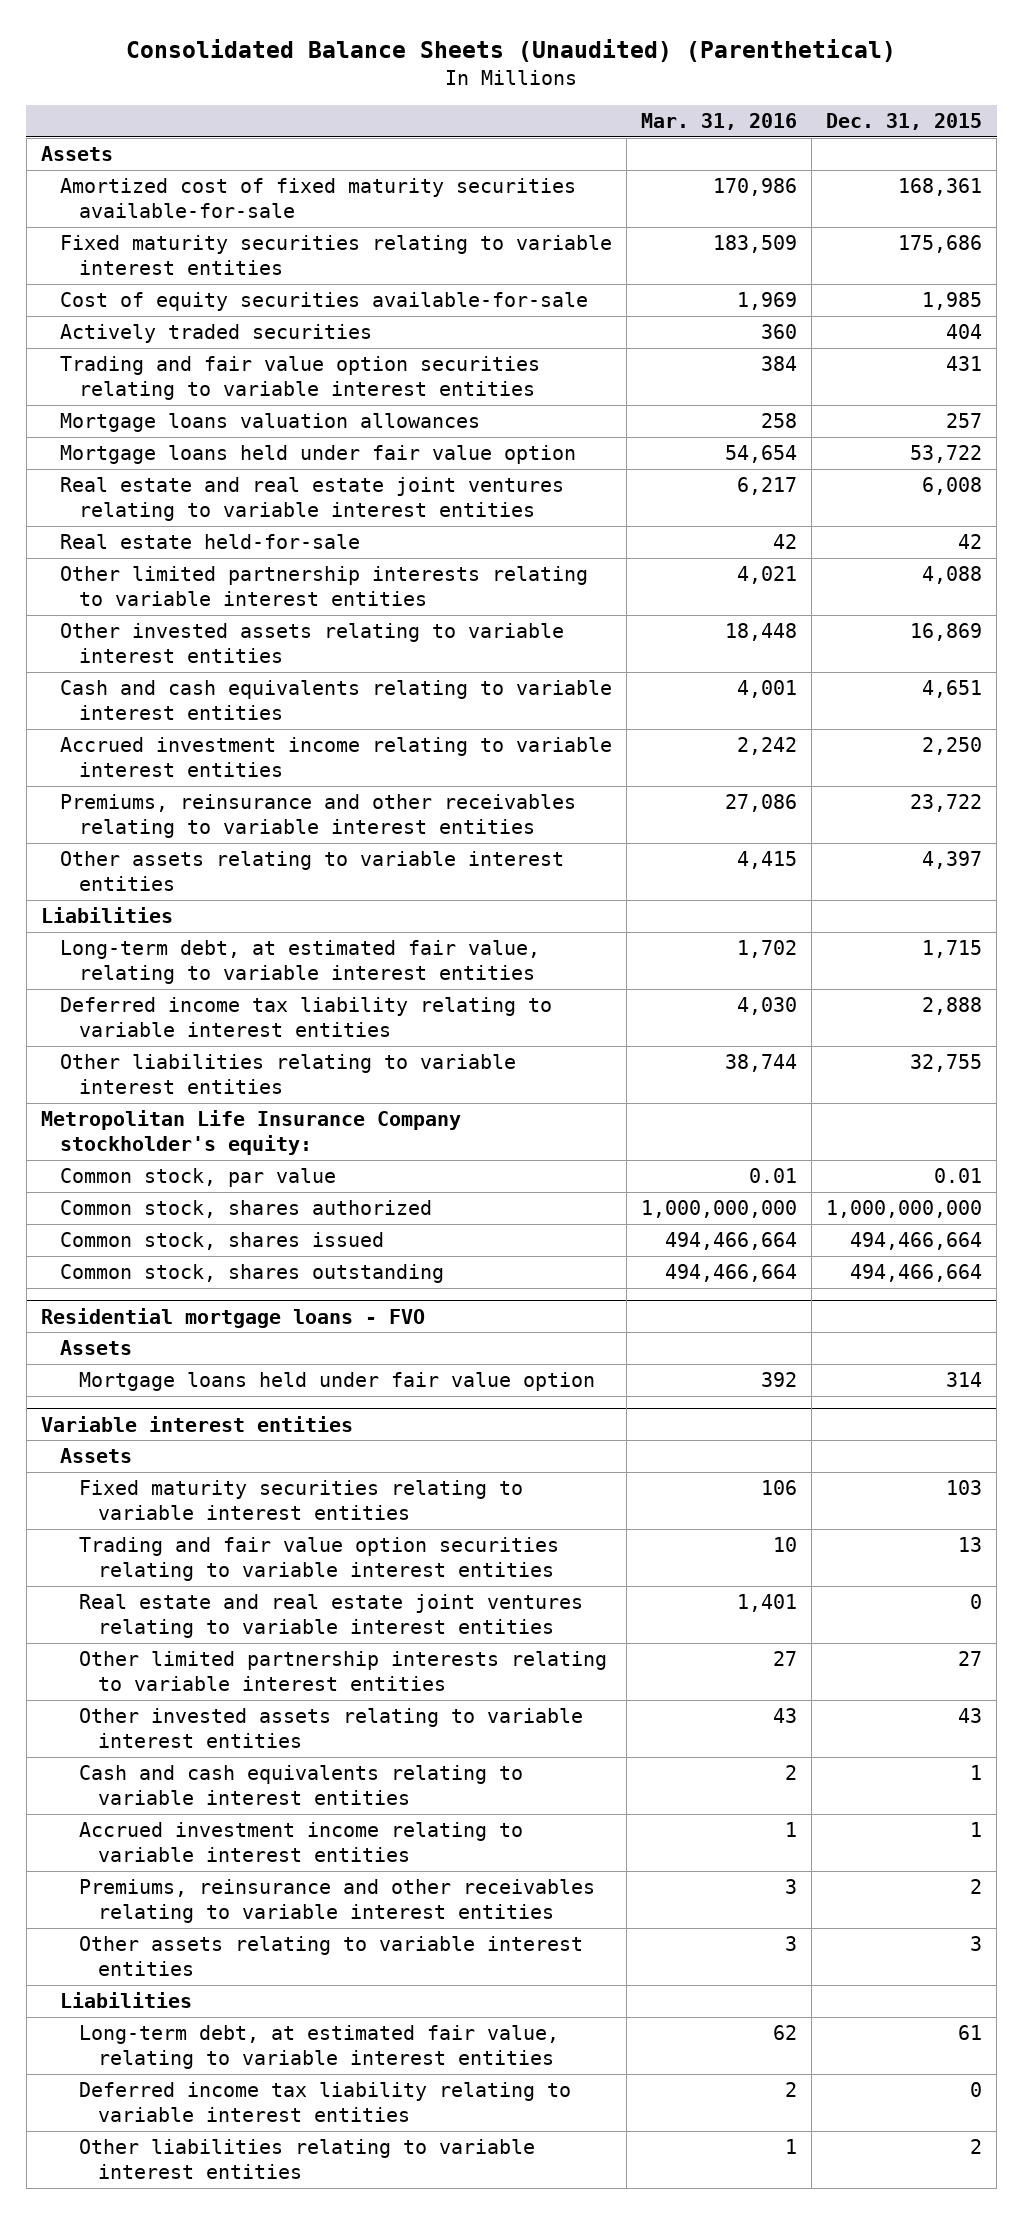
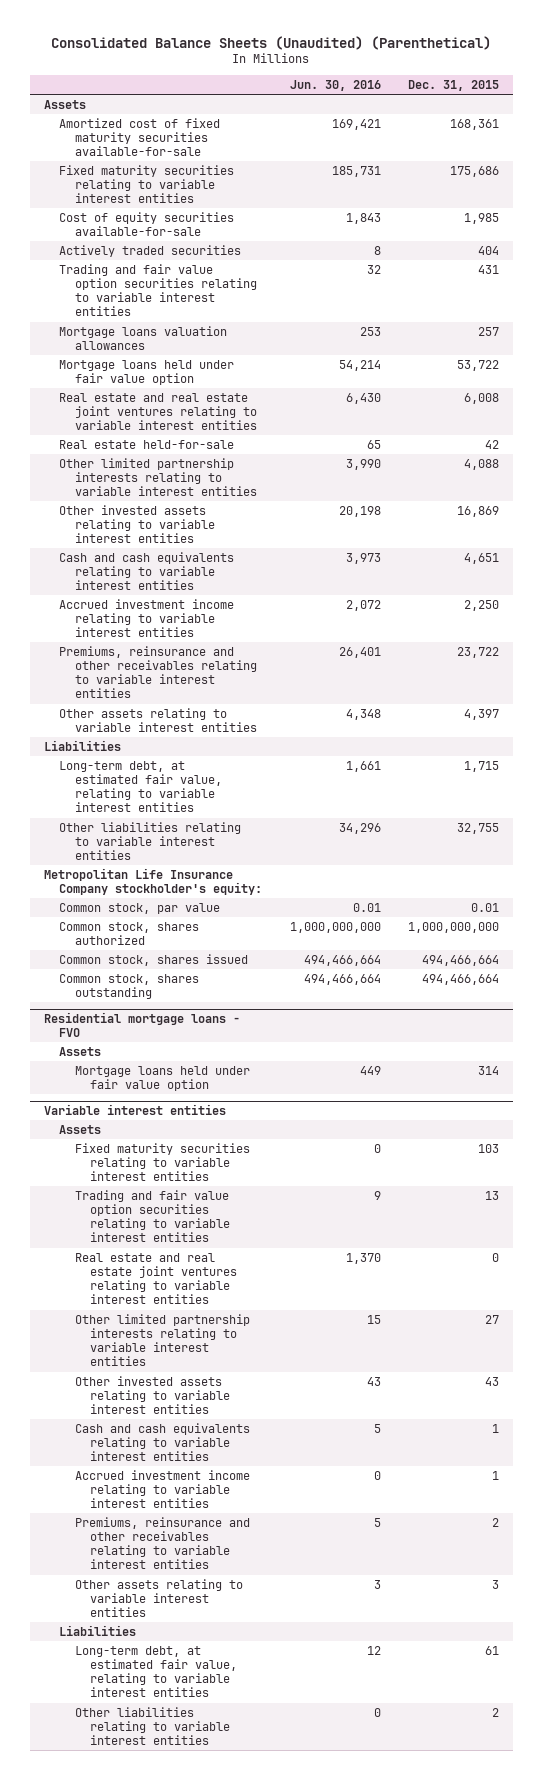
[640,113,797,131] Mar. 31, 2016 -> none
none -> [289,79,381,91] Jun. 30, 2016
[59,997,552,1038] Deferred income tax liability relating to variable interest entities -> none
[78,2082,571,2123] Deferred income tax liability relating to variable interest entities -> none

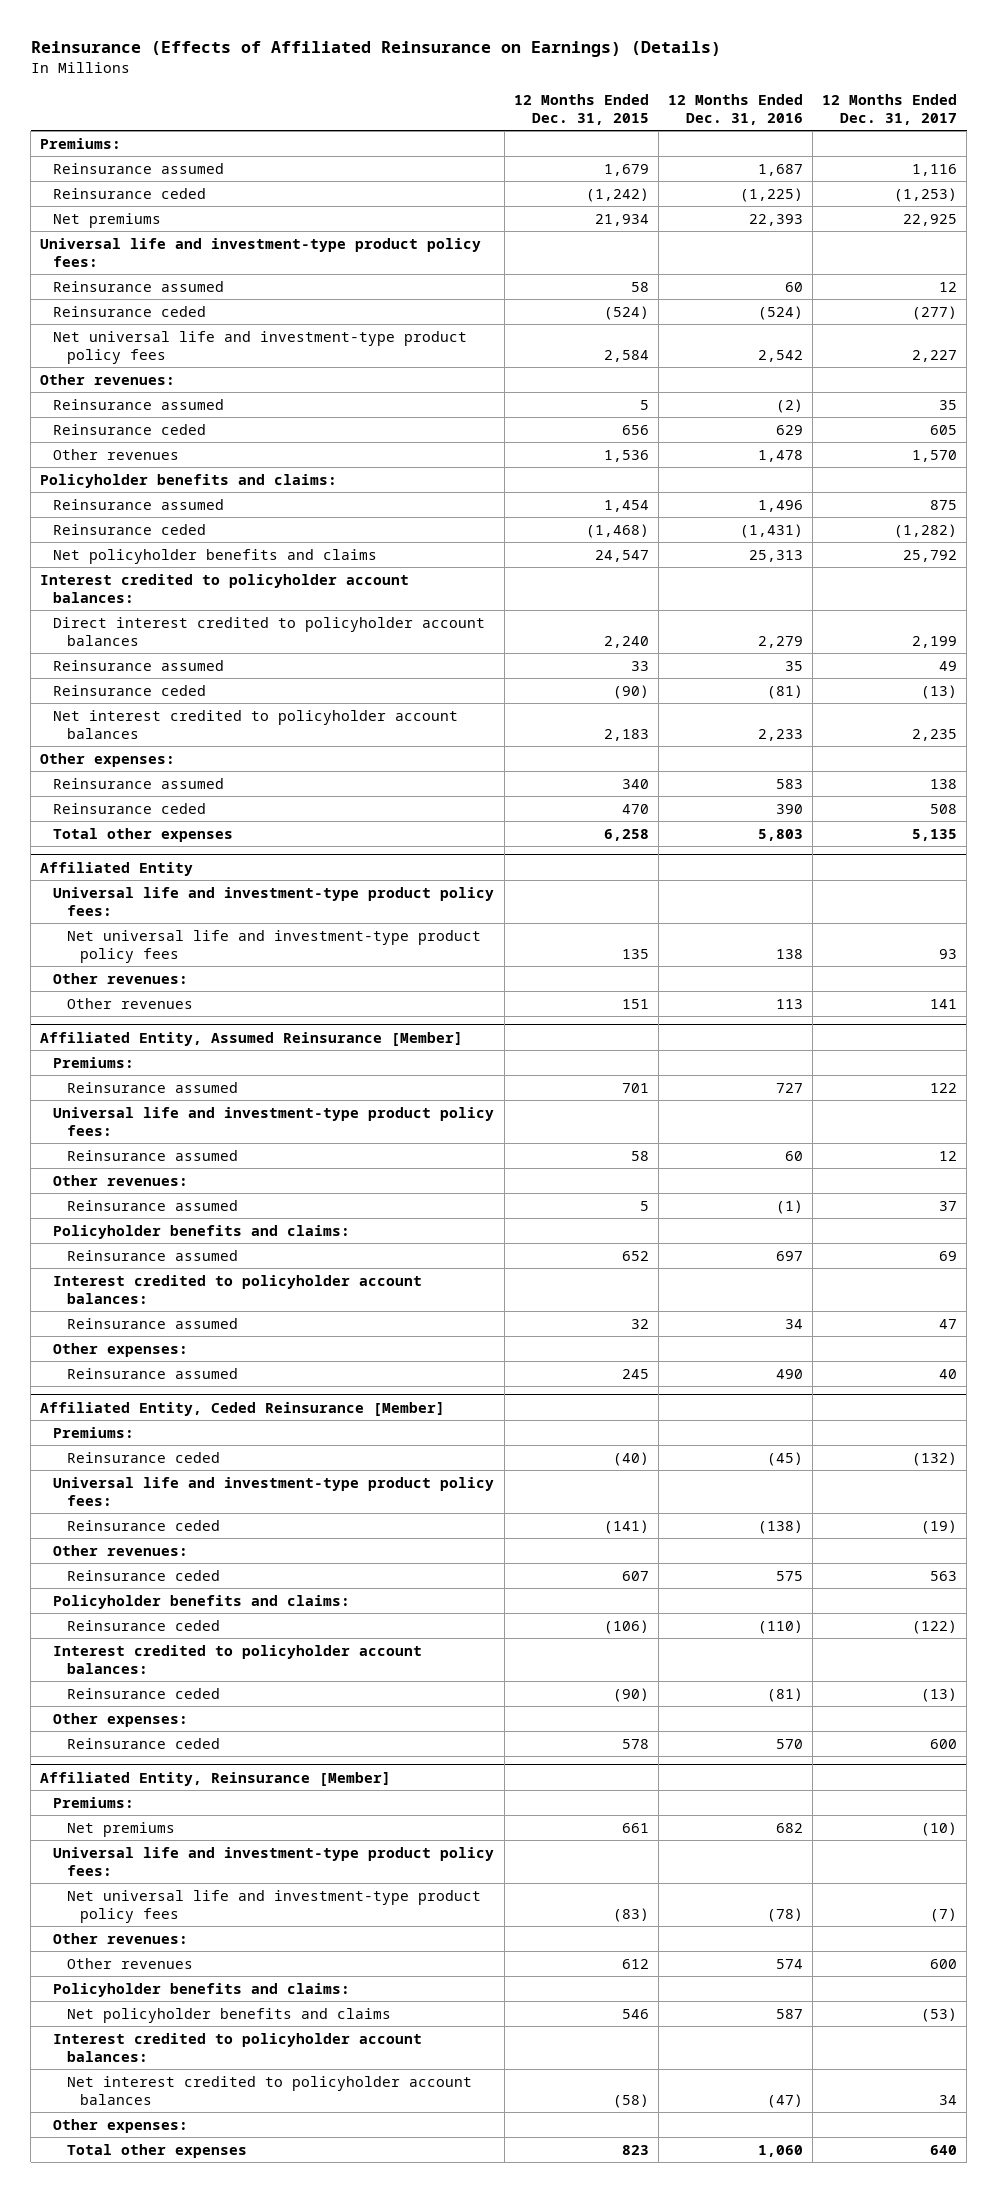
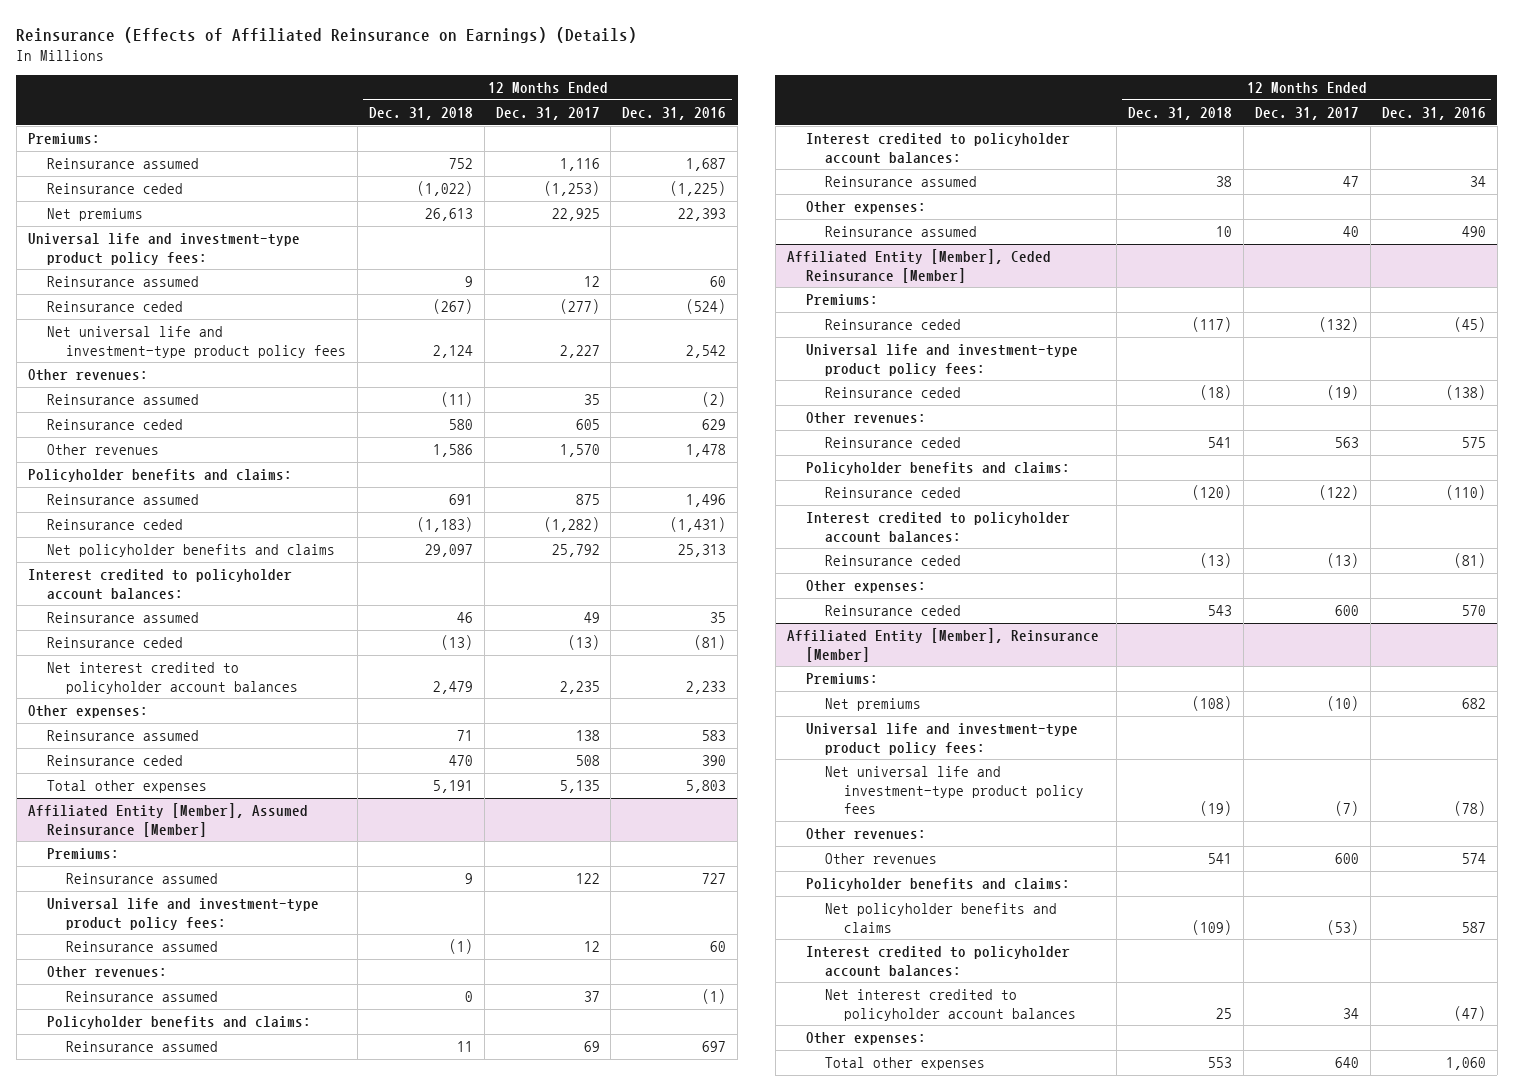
[513,94,649,125] 12 Months Ended Dec. 31, 2015 -> none
none -> [368,106,473,120] Dec. 31, 2018
[53,616,486,646] Direct interest credited to policyholder account balances -> none
[40,861,194,876] Affiliated Entity -> none
[53,886,495,916] Universal life and investment-type product policy fees: -> none
[66,929,481,963] Net universal life and investment-type product policy fees -> none
[53,972,189,984] Other revenues: -> none
[66,997,193,1009] Other revenues -> none
[40,1031,464,1046] Affiliated Entity, Assumed Reinsurance [Member] -> [27,803,308,837] Affiliated Entity [Member], Assumed Reinsurance [Member]
[40,1401,446,1416] Affiliated Entity, Ceded Reinsurance [Member] -> [786,249,1051,283] Affiliated Entity [Member], Ceded Reinsurance [Member]
[40,1771,392,1786] Affiliated Entity, Reinsurance [Member] -> [786,628,1099,662] Affiliated Entity [Member], Reinsurance [Member]

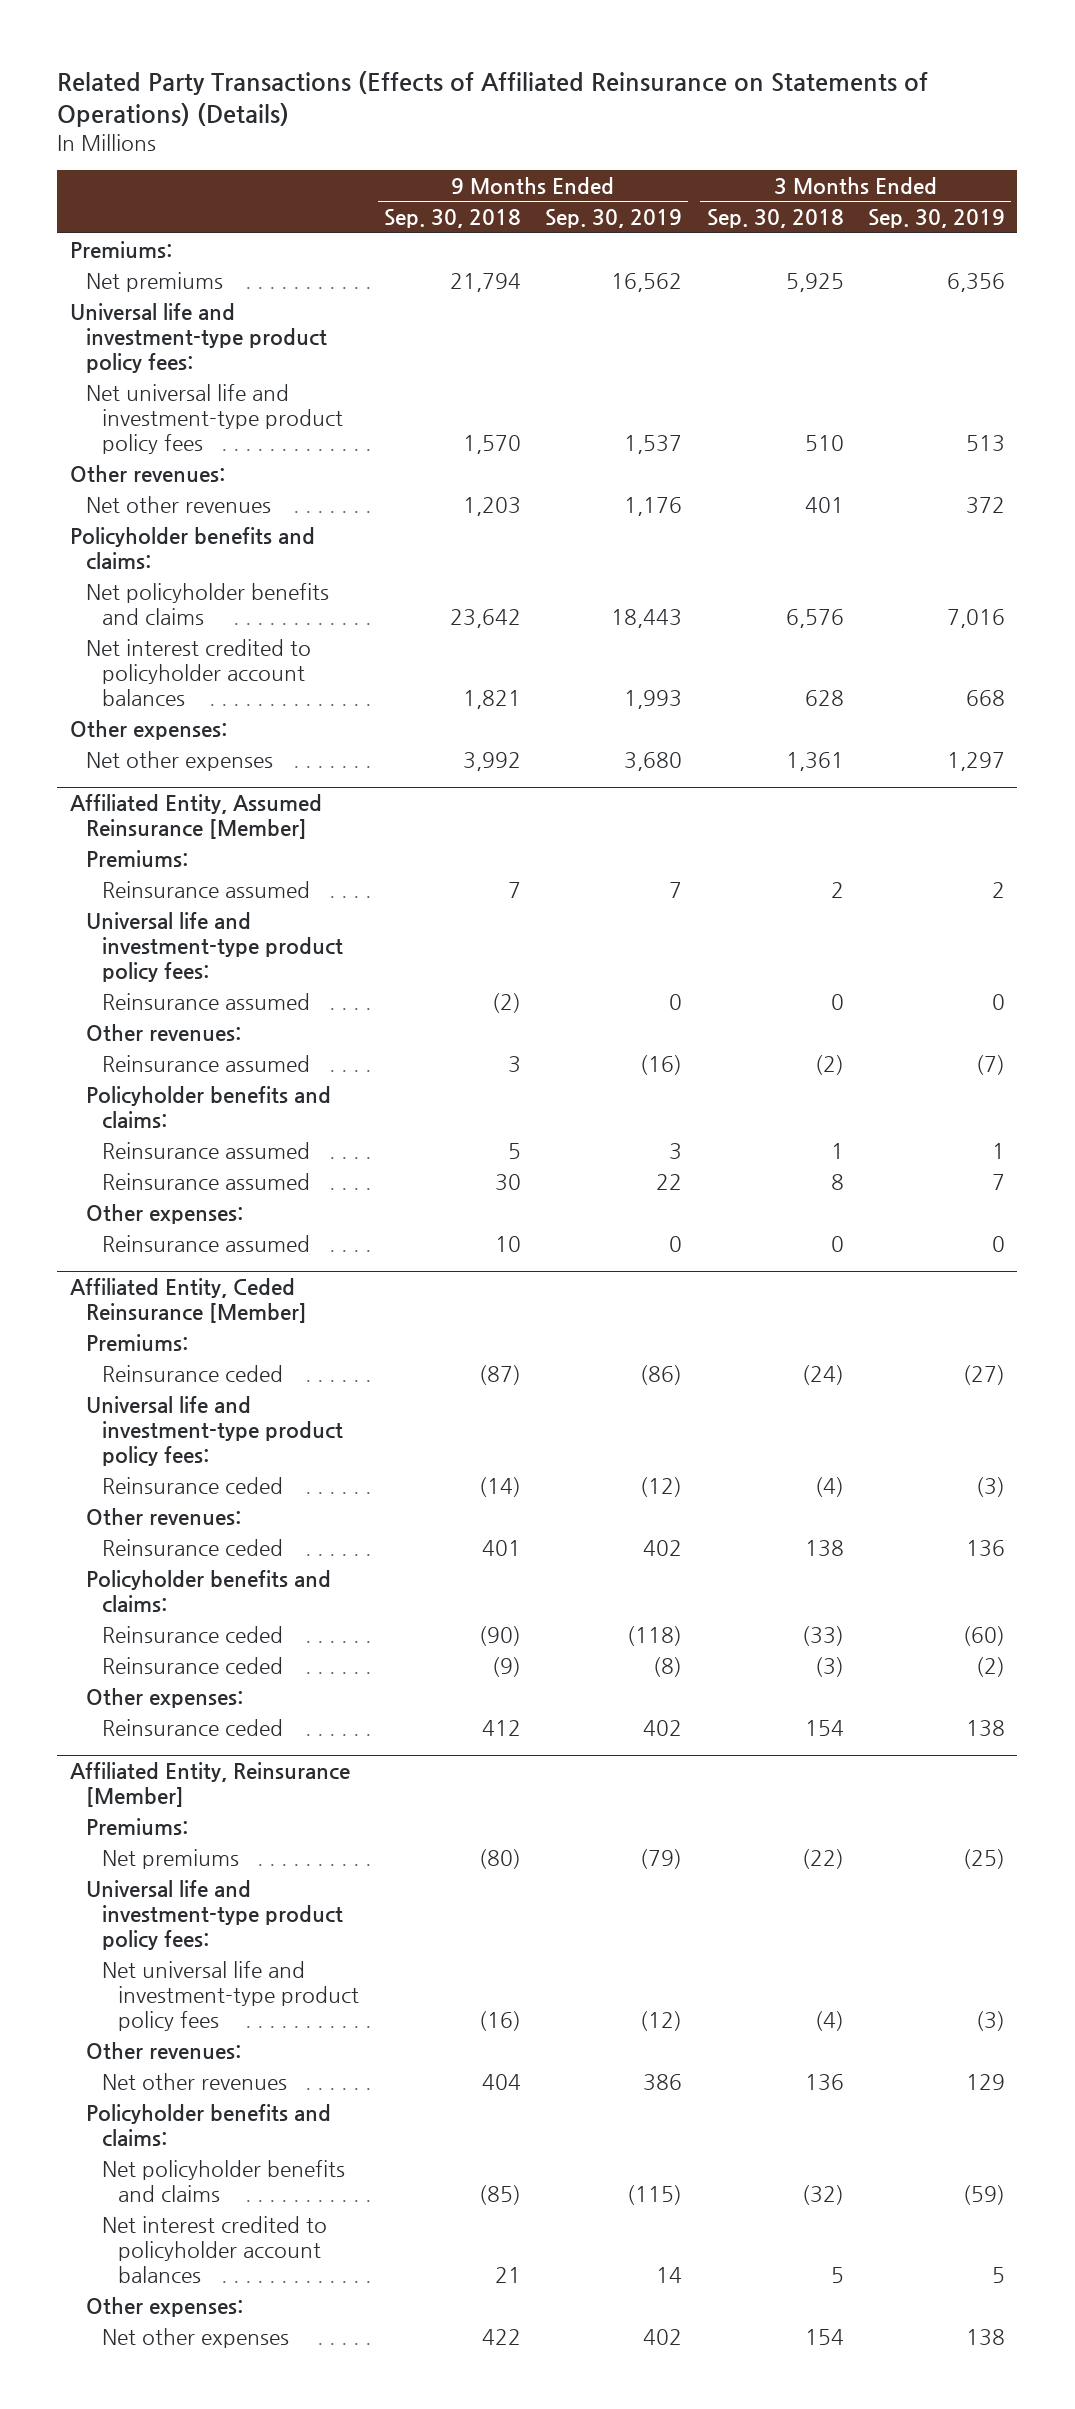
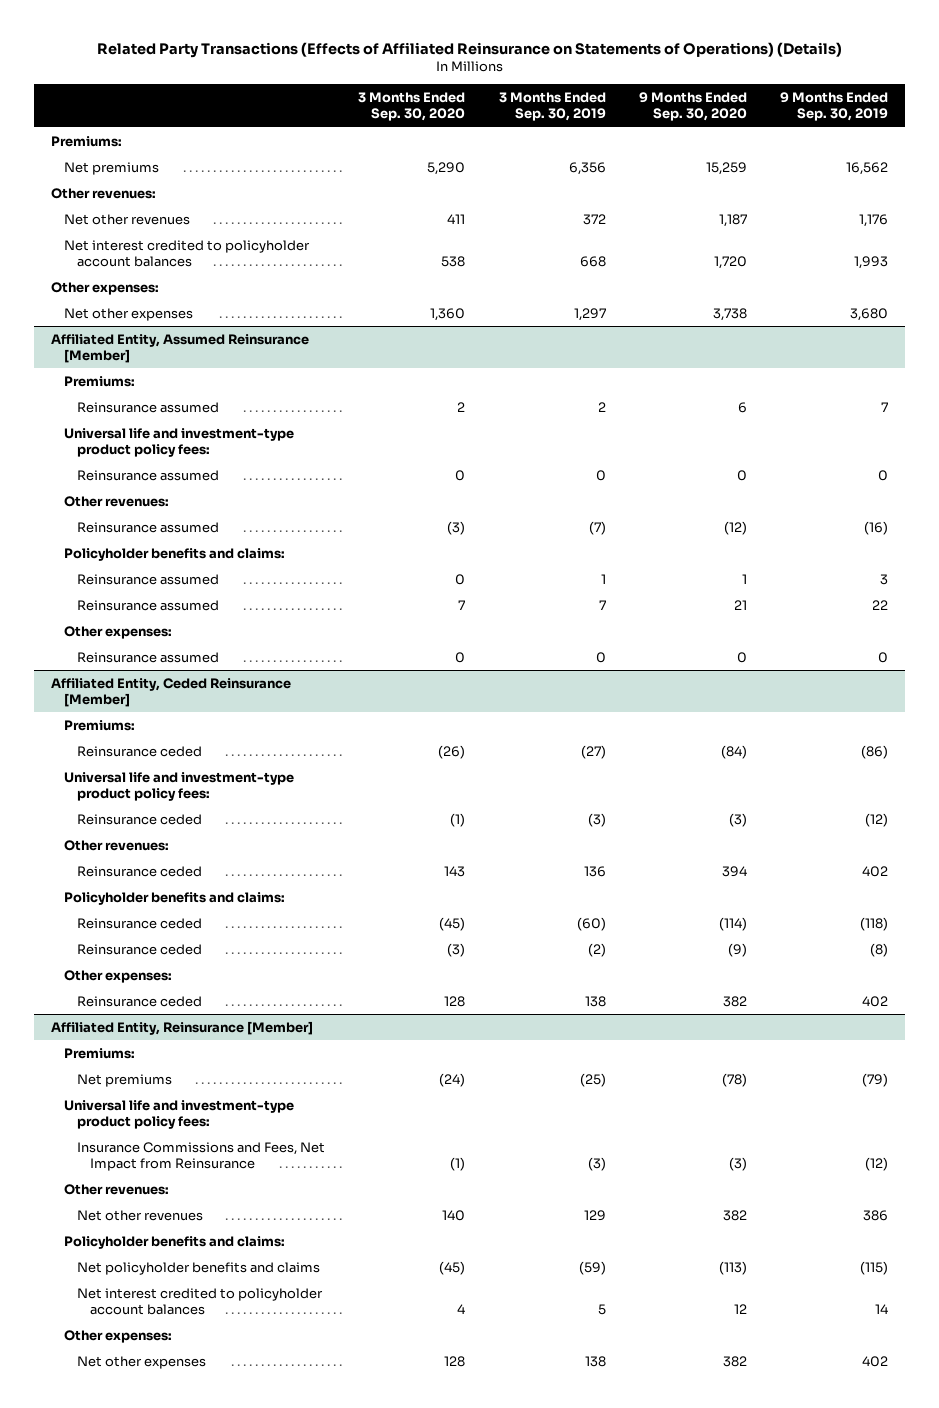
[383,209,521,229] Sep. 30, 2018 -> none
[706,209,844,229] Sep. 30, 2018 -> none
none -> [358,91,466,122] 3 Months Ended Sep. 30, 2020
none -> [639,91,748,122] 9 Months Ended Sep. 30, 2020
[69,302,327,373] Universal life and investment-type product policy fees: -> none
[85,383,344,454] Net universal life and investment-type product policy fees -> none
[69,526,315,570] Policyholder benefits and claims: -> none
[85,582,329,625] Net policyholder benefits and claims -> none
[102,1960,360,2031] Net universal life and investment-type product policy fees -> [76,1141,325,1172] Insurance Commissions and Fees, Net Impact from Reinsurance

